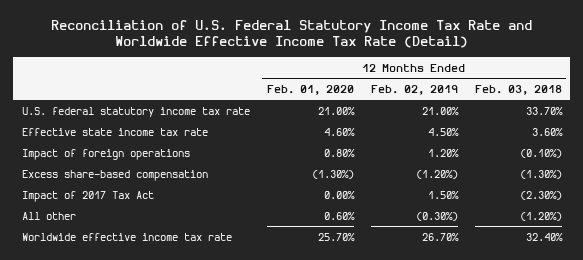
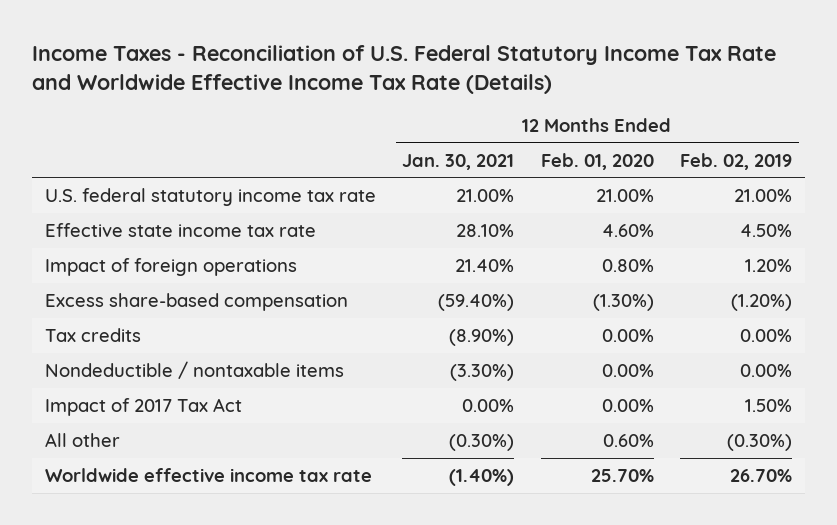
[50,19,532,49] Reconciliation of U.S. Federal Statutory Income Tax Rate and Worldwide Effective Income Tax Rate (Detail) -> [31,44,776,94] Income Taxes - Reconciliation of U.S. Federal Statutory Income Tax Rate and Worldwide Effective Income Tax Rate (Details)
[474,84,562,95] Feb. 03, 2018 -> none
none -> [402,153,515,170] Jan. 30, 2021
none -> [44,327,141,342] Tax credits
none -> [44,360,344,379] Nondeductible / nontaxable items

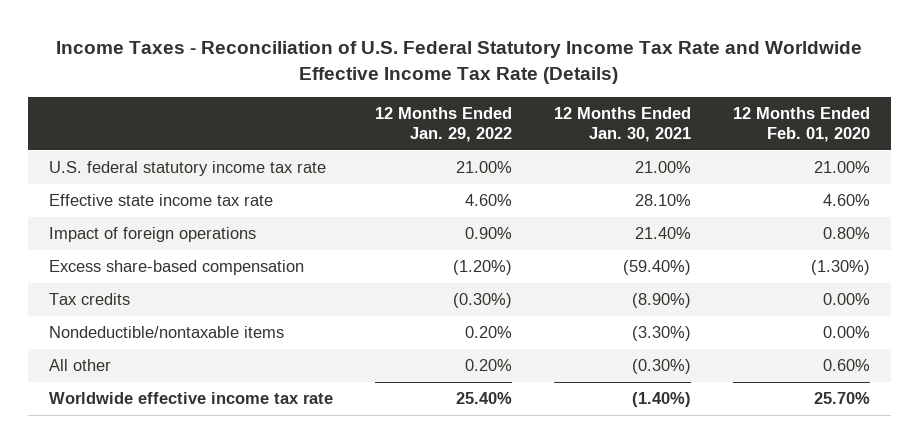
[680,152,793,170] Feb. 02, 2019 -> none
none -> [375,106,513,143] 12 Months Ended Jan. 29, 2022
[44,397,242,416] Impact of 2017 Tax Act -> none
[44,360,344,379] Nondeductible / nontaxable items -> [49,326,285,339] Nondeductible/nontaxable items

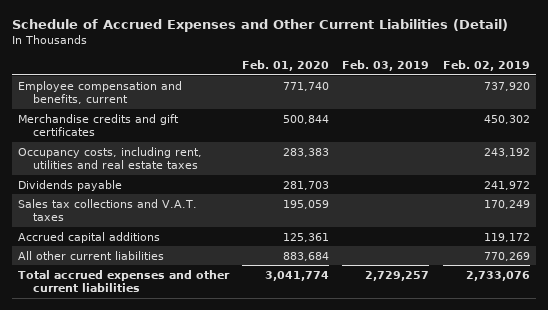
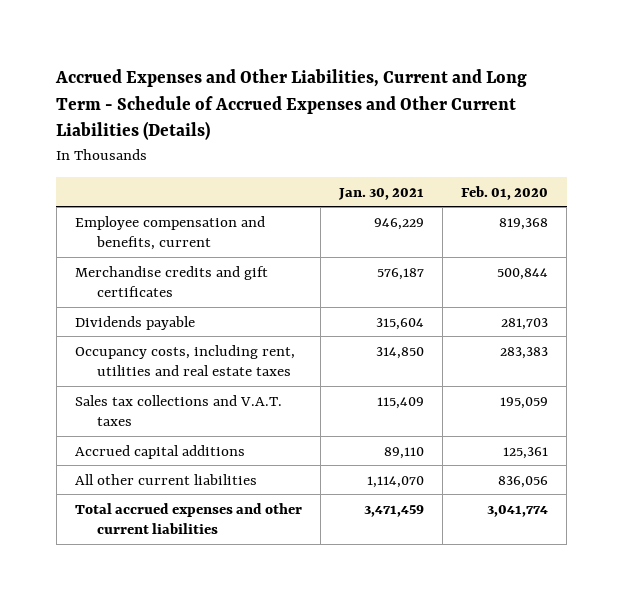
[11,18,508,32] Schedule of Accrued Expenses and Other Current Liabilities (Detail) -> [55,68,528,141] Accrued Expenses and Other Liabilities, Current and Long Term - Schedule of Accrued Expenses and Other Current Liabilities (Details)
[342,60,430,72] Feb. 03, 2019 -> none
[442,60,530,72] Feb. 02, 2019 -> none
none -> [337,187,424,200] Jan. 30, 2021
[283,81,330,91] 771,740 -> [498,217,548,230] 819,368
[18,146,203,170] Occupancy costs, including rent, utilities and real estate taxes -> [74,344,295,376] Occupancy costs, including rent, utilities and real estate taxes
[283,251,330,261] 883,684 -> [497,475,548,488] 836,056

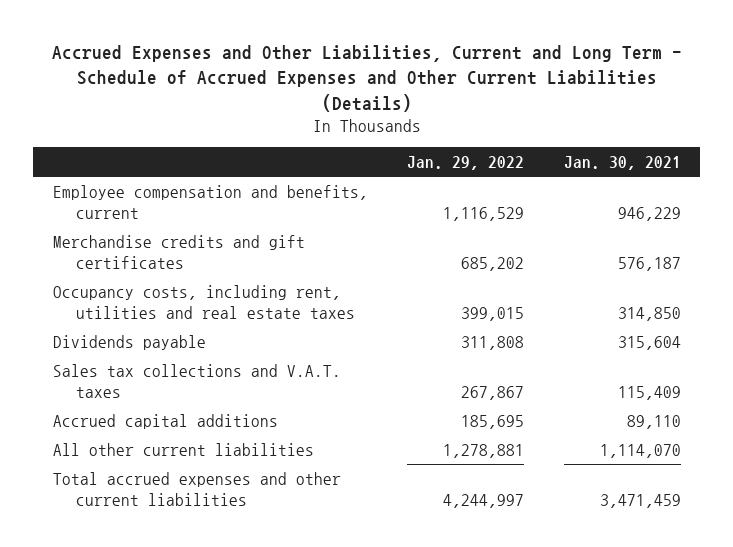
[460,185,548,200] Feb. 01, 2020 -> none
none -> [407,155,525,170] Jan. 29, 2022
[74,315,195,330] Dividends payable -> [52,334,206,350] Dividends payable

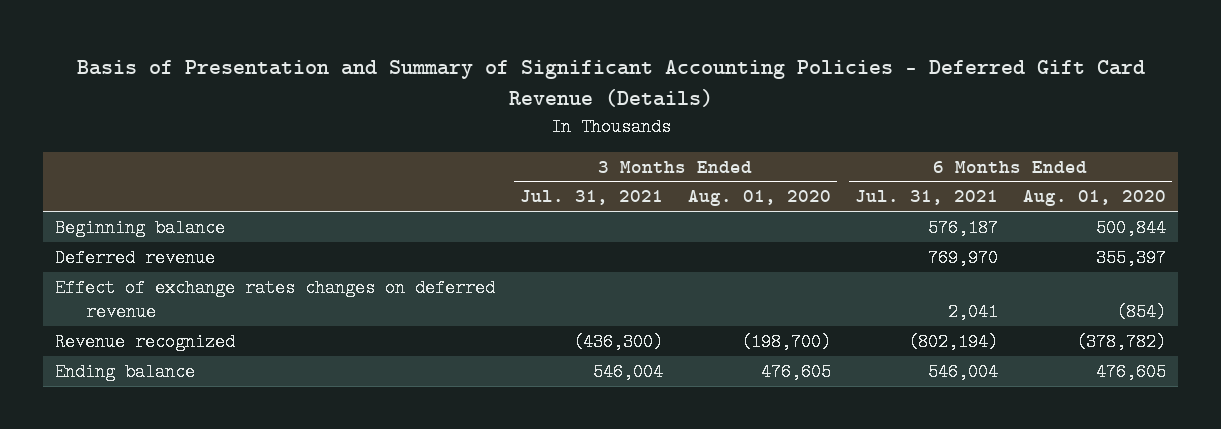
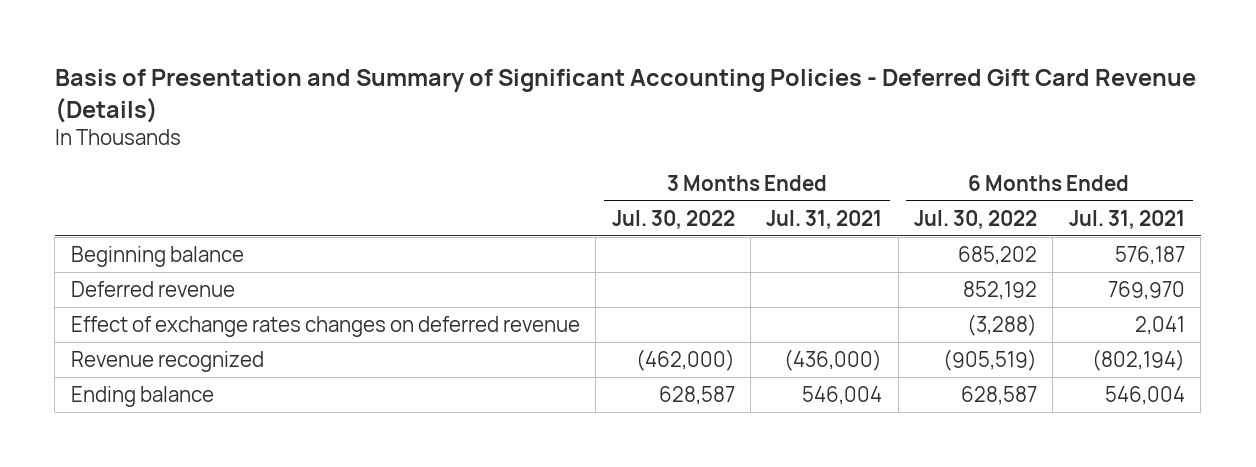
[687,190,831,207] Aug. 01, 2020 -> none
[1022,190,1166,207] Aug. 01, 2020 -> none
none -> [611,209,735,229] Jul. 30, 2022
none -> [913,209,1037,229] Jul. 30, 2022
[572,332,663,351] (436,300) -> [784,348,883,371] (436,000)

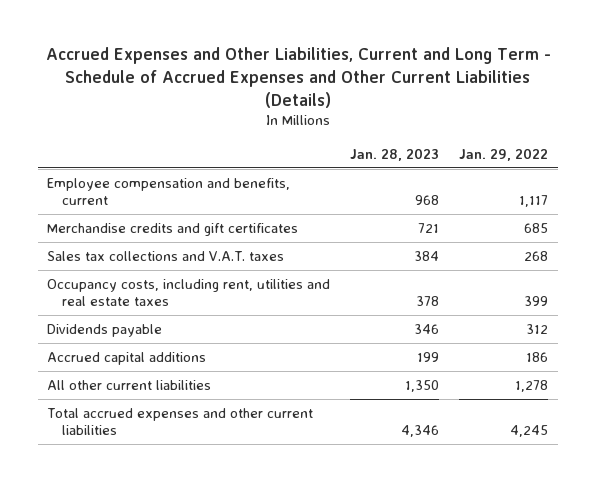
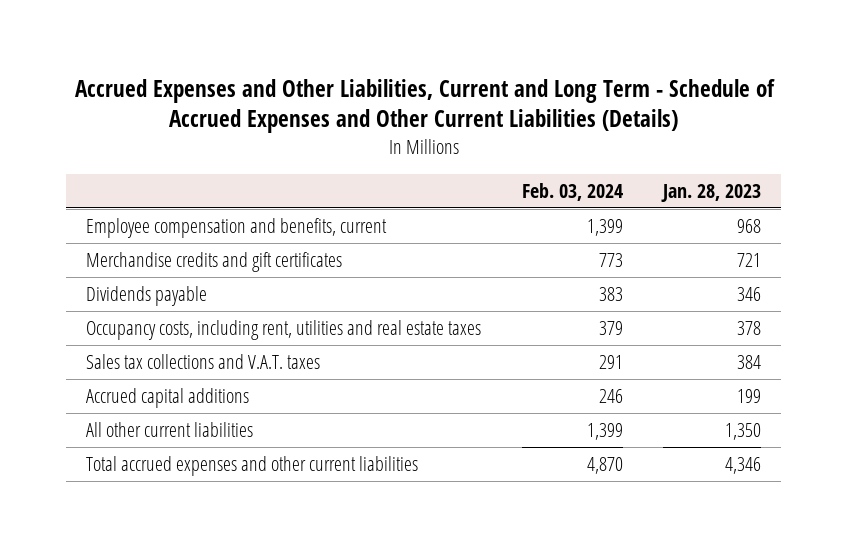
[458,147,548,161] Jan. 29, 2022 -> none
none -> [521,182,623,201] Feb. 03, 2024
[47,278,331,307] Occupancy costs, including rent, utilities and real estate taxes -> [86,319,482,340] Occupancy costs, including rent, utilities and real estate taxes
[47,250,285,261] Sales tax collections and V.A.T. taxes -> [86,353,321,369] Sales tax collections and V.A.T. taxes

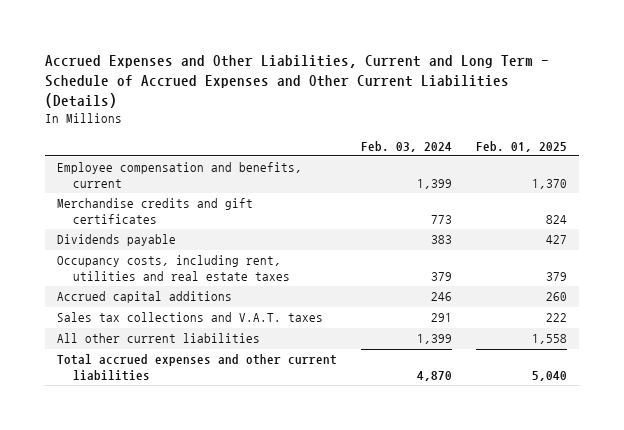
[660,183,761,202] Jan. 28, 2023 -> none
none -> [476,140,568,152] Feb. 01, 2025
[86,353,321,369] Sales tax collections and V.A.T. taxes -> [56,312,323,323] Sales tax collections and V.A.T. taxes

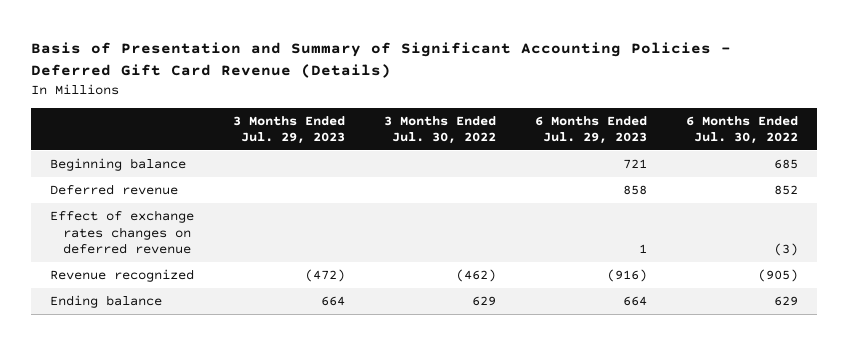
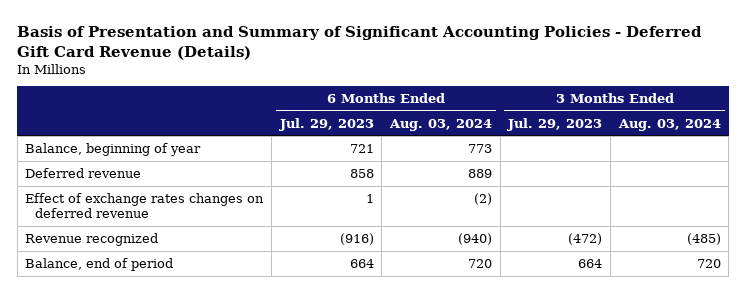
[383,115,496,145] 3 Months Ended Jul. 30, 2022 -> none
[685,115,798,145] 6 Months Ended Jul. 30, 2022 -> none
none -> [389,118,493,131] Aug. 03, 2024
none -> [617,118,721,131] Aug. 03, 2024
[50,157,187,171] Beginning balance -> [25,142,202,156] Balance, beginning of year
[50,294,163,308] Ending balance -> [25,257,174,271] Balance, end of period

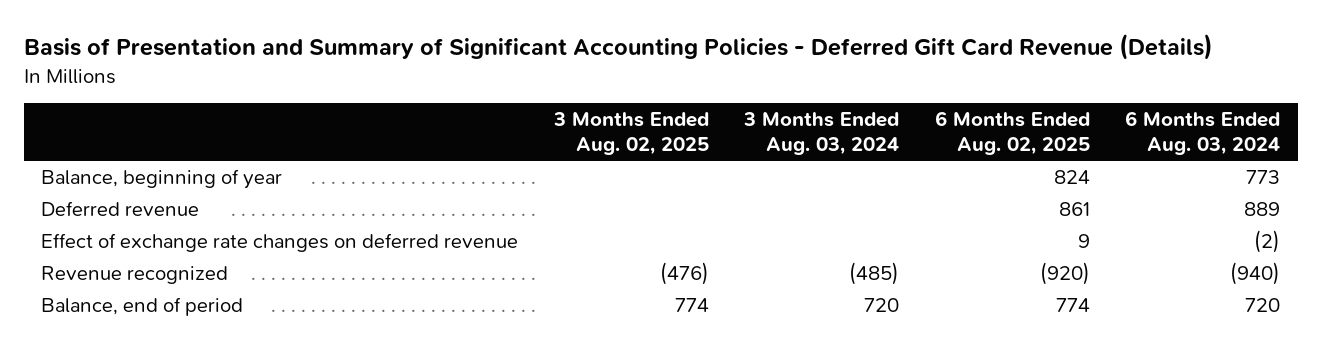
[278,117,374,131] Jul. 29, 2023 -> none
[507,117,603,131] Jul. 29, 2023 -> none
none -> [552,112,709,156] 3 Months Ended Aug. 02, 2025
none -> [934,111,1090,156] 6 Months Ended Aug. 02, 2025
[25,192,265,219] Effect of exchange rates changes on deferred revenue -> [41,233,519,253] Effect of exchange rate changes on deferred revenue

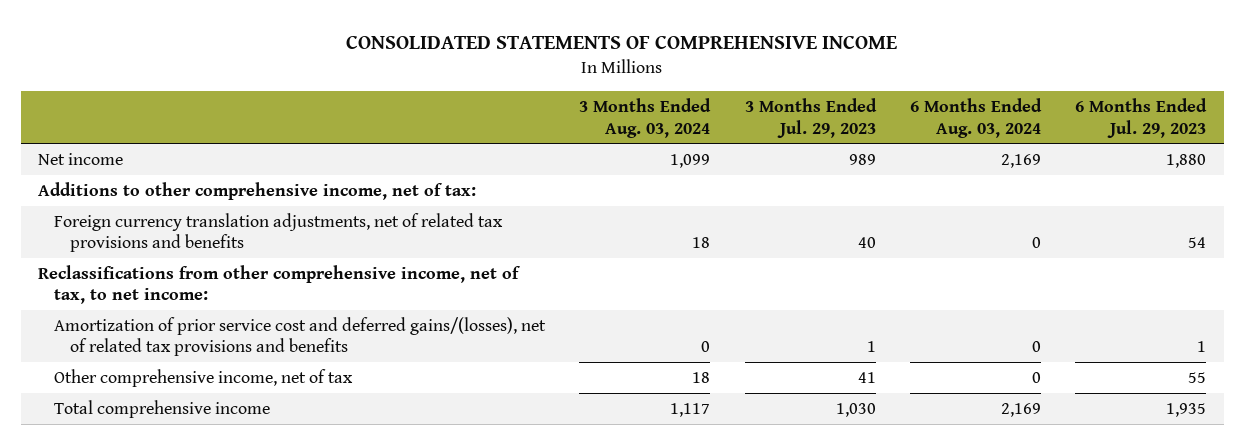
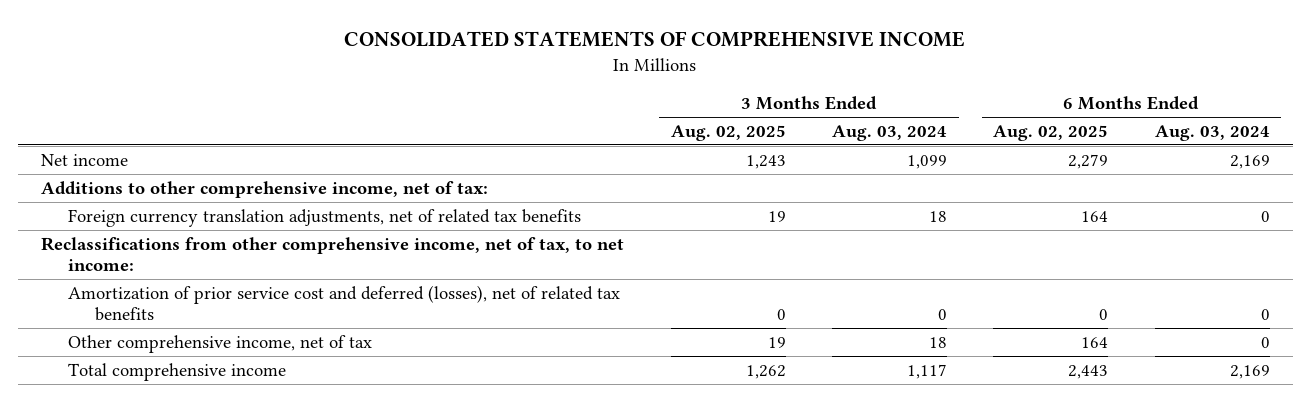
[744,98,877,138] 3 Months Ended Jul. 29, 2023 -> none
[1075,98,1208,138] 6 Months Ended Jul. 29, 2023 -> none
none -> [670,124,786,141] Aug. 02, 2025
none -> [993,124,1109,141] Aug. 02, 2025
[54,212,504,253] Foreign currency translation adjustments, net of related tax provisions and benefits -> [68,208,582,227] Foreign currency translation adjustments, net of related tax benefits
[54,316,547,357] Amortization of prior service cost and deferred gains/(losses), net of related tax provisions and benefits -> [68,284,621,322] Amortization of prior service cost and deferred (losses), net of related tax benefits

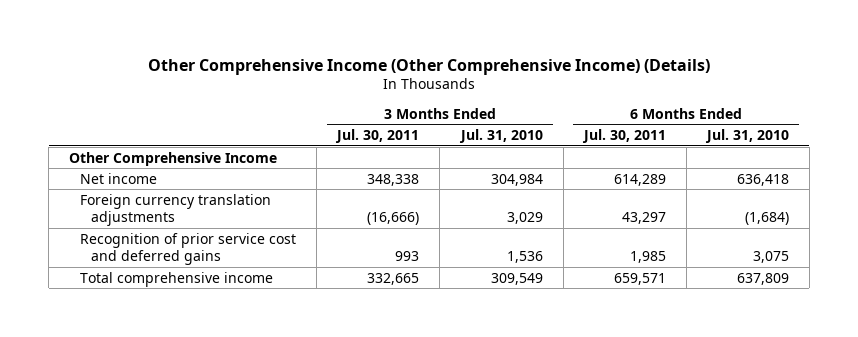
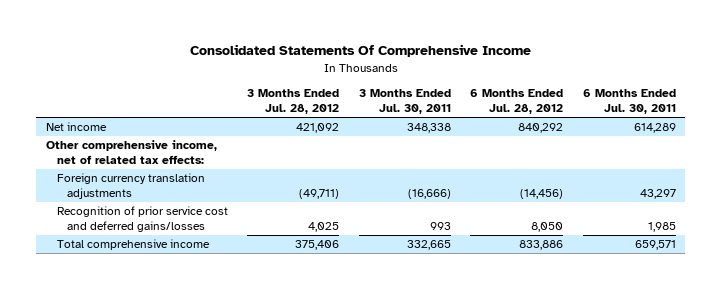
[148,58,711,75] Other Comprehensive Income (Other Comprehensive Income) (Details) -> [189,44,531,58] Consolidated Statements Of Comprehensive Income
[458,129,543,144] Jul. 31, 2010 -> none
[704,129,789,144] Jul. 31, 2010 -> none
none -> [247,89,340,115] 3 Months Ended Jul. 28, 2012
none -> [470,89,564,115] 6 Months Ended Jul. 28, 2012
[69,151,278,166] Other Comprehensive Income -> none
none -> [46,140,218,165] Other comprehensive income, net of related tax effects:
[80,232,297,266] Recognition of prior service cost and deferred gains -> [56,206,228,233] Recognition of prior service cost and deferred gains/losses

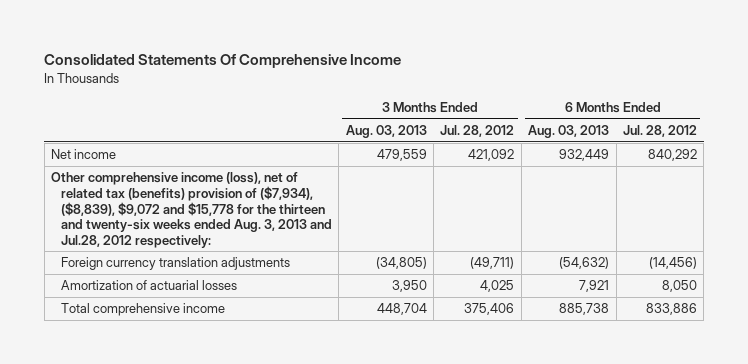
[358,89,451,115] 3 Months Ended Jul. 30, 2011 -> none
[582,89,676,115] 6 Months Ended Jul. 30, 2011 -> none
none -> [345,124,427,138] Aug. 03, 2013
none -> [528,124,610,138] Aug. 03, 2013
[46,140,218,165] Other comprehensive income, net of related tax effects: -> [51,172,332,248] Other comprehensive income (loss), net of related tax (benefits) provision of ($7,934), ($8,839), $9,072 and $15,778 for the thirteen and twenty-six weeks ended Aug. 3, 2013 and Jul.28, 2012 respectively:
[56,206,228,233] Recognition of prior service cost and deferred gains/losses -> [60,280,237,291] Amortization of actuarial losses

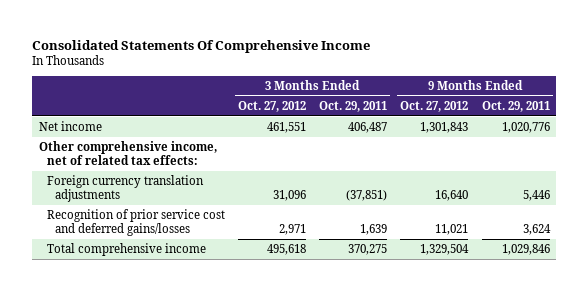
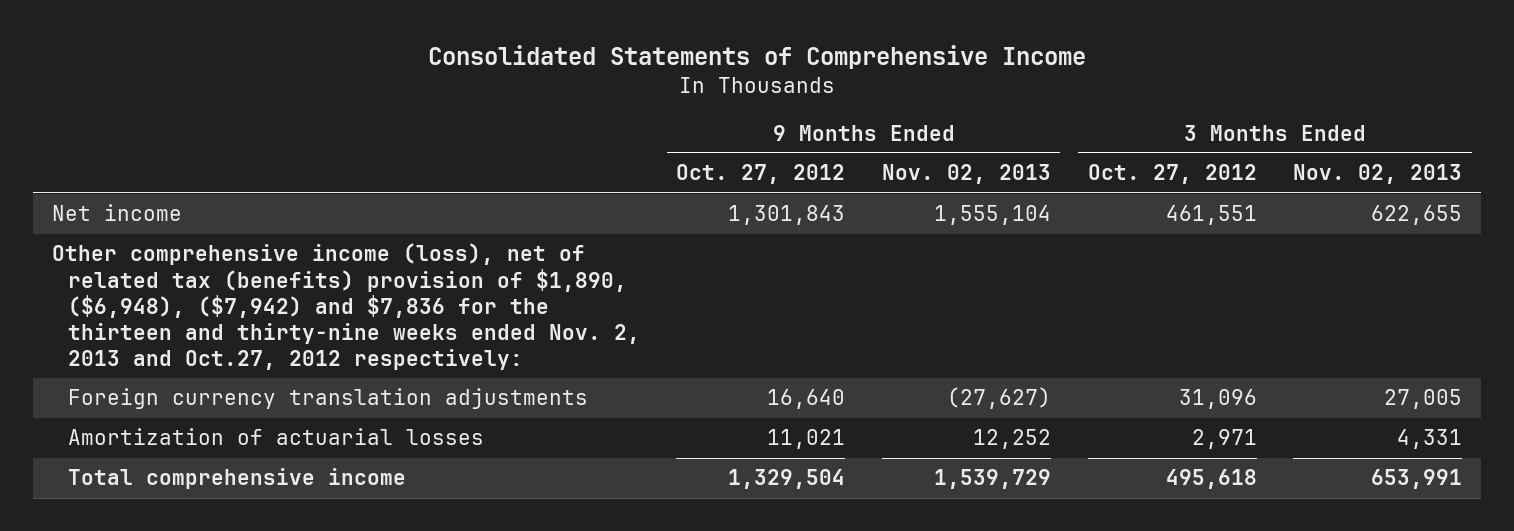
[32,39,371,53] Consolidated Statements Of Comprehensive Income -> [427,45,1086,70] Consolidated Statements of Comprehensive Income
[319,100,388,112] Oct. 29, 2011 -> none
[481,100,550,112] Oct. 29, 2011 -> none
none -> [881,164,1051,185] Nov. 02, 2013
none -> [1293,164,1463,185] Nov. 02, 2013
[38,140,217,166] Other comprehensive income, net of related tax effects: -> [51,243,640,371] Other comprehensive income (loss), net of related tax (benefits) provision of $1,890, ($6,948), ($7,942) and $7,836 for the thirteen and thirty-nine weeks ended Nov. 2, 2013 and Oct.27, 2012 respectively:
[46,208,225,237] Recognition of prior service cost and deferred gains/losses -> [67,428,484,446] Amortization of actuarial losses

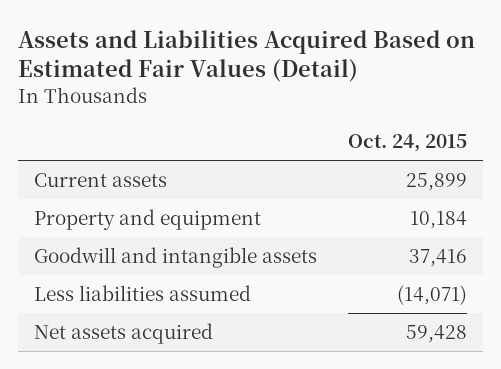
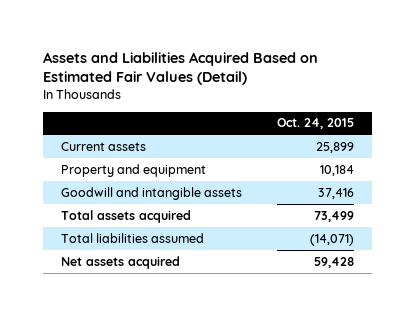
none -> [60,209,191,223] Total assets acquired
[33,284,251,301] Less liabilities assumed -> [60,232,204,243] Total liabilities assumed

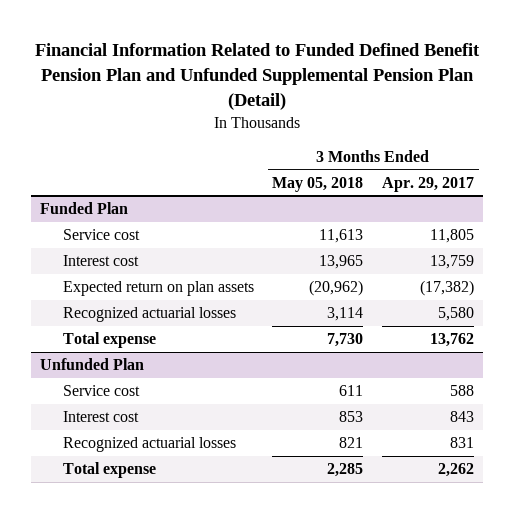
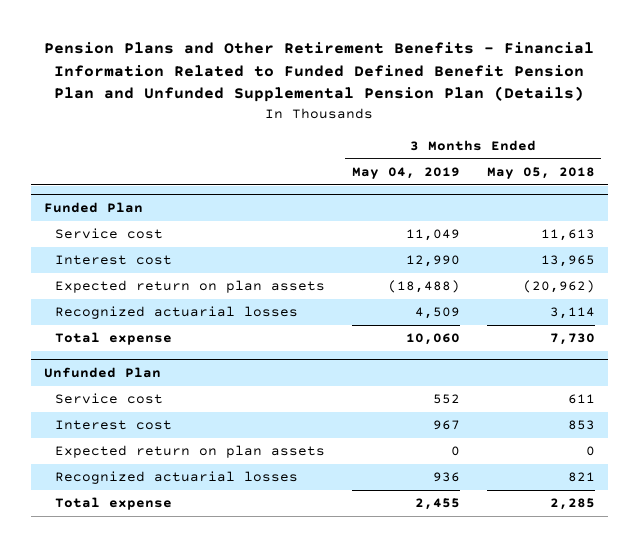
[34,42,480,110] Financial Information Related to Funded Defined Benefit Pension Plan and Unfunded Supplemental Pension Plan (Detail) -> [44,42,595,103] Pension Plans and Other Retirement Benefits - Financial Information Related to Funded Defined Benefit Pension Plan and Unfunded Supplemental Pension Plan (Details)
[382,176,475,192] Apr. 29, 2017 -> none
none -> [351,167,460,180] May 04, 2019
none -> [54,445,325,459] Expected return on plan assets

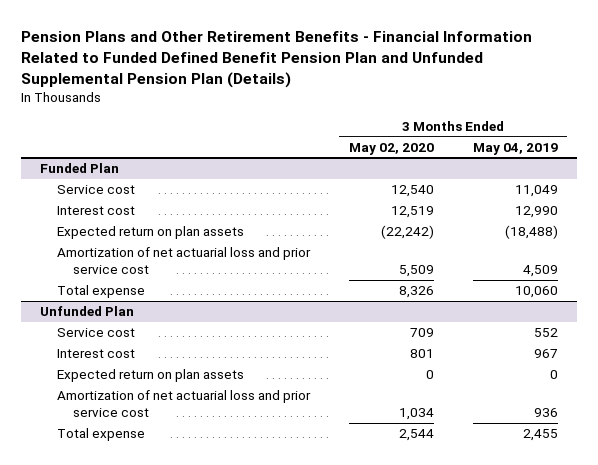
[486,167,595,180] May 05, 2018 -> none
none -> [348,142,434,155] May 02, 2020
[54,306,298,320] Recognized actuarial losses -> [56,247,311,275] Amortization of net actuarial loss and prior service cost
[54,471,298,485] Recognized actuarial losses -> [56,390,311,418] Amortization of net actuarial loss and prior service cost

